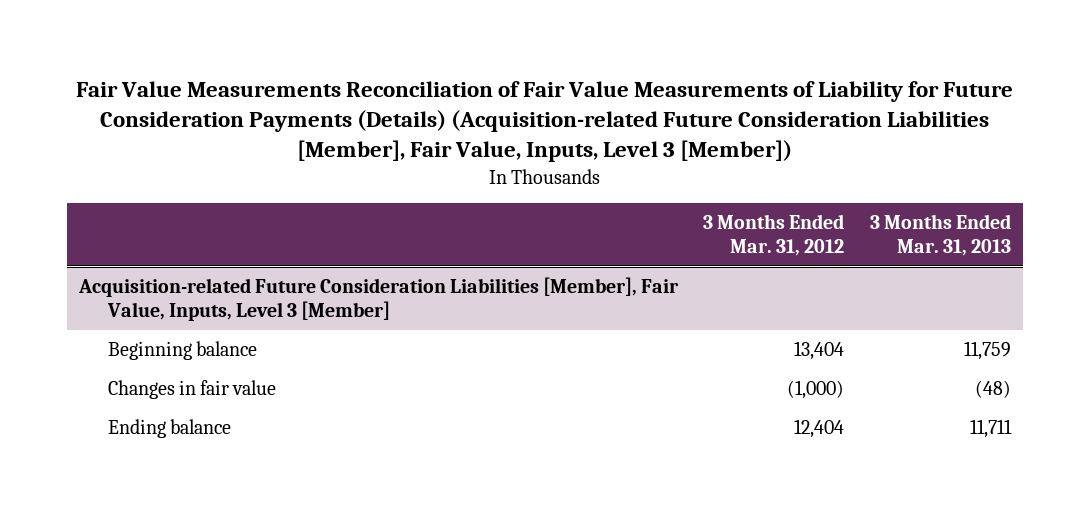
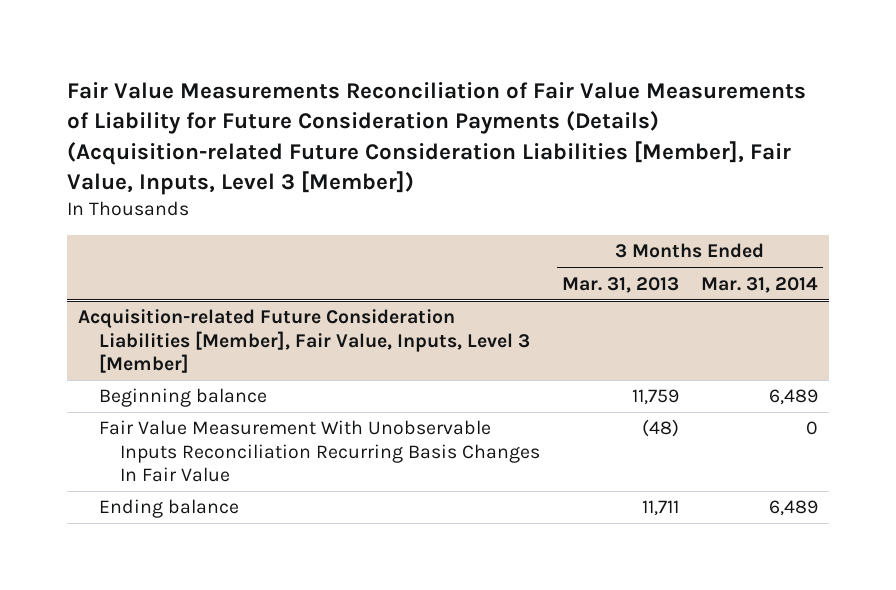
[703,214,845,257] 3 Months Ended Mar. 31, 2012 -> none
none -> [700,276,818,293] Mar. 31, 2014
[107,379,276,399] Changes in fair value -> none
none -> [99,420,541,482] Fair Value Measurement With Unobservable Inputs Reconciliation Recurring Basis Changes In Fair Value

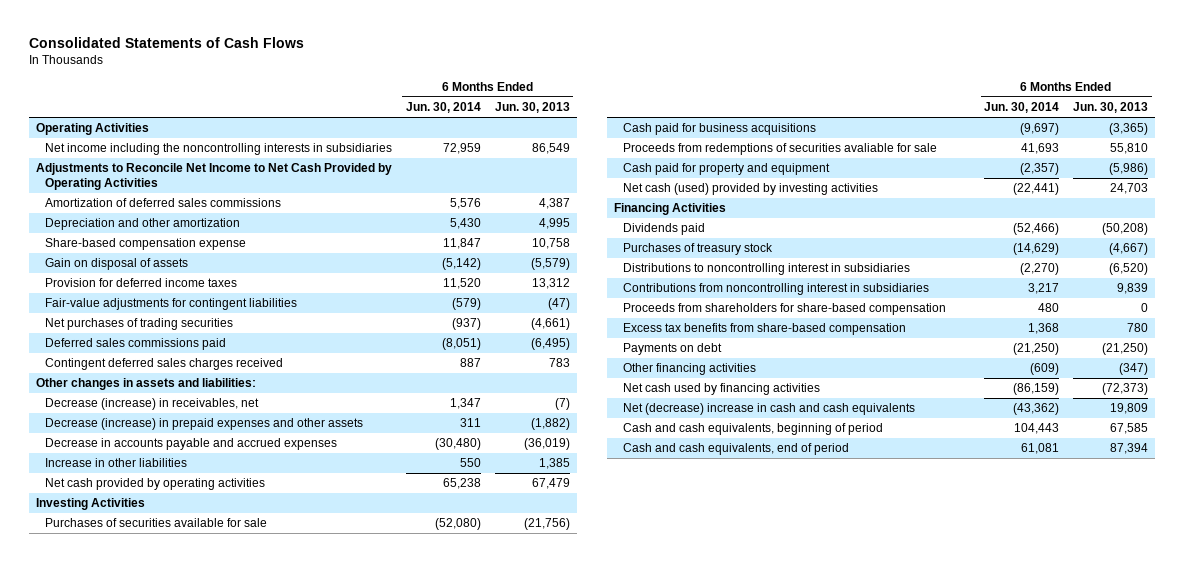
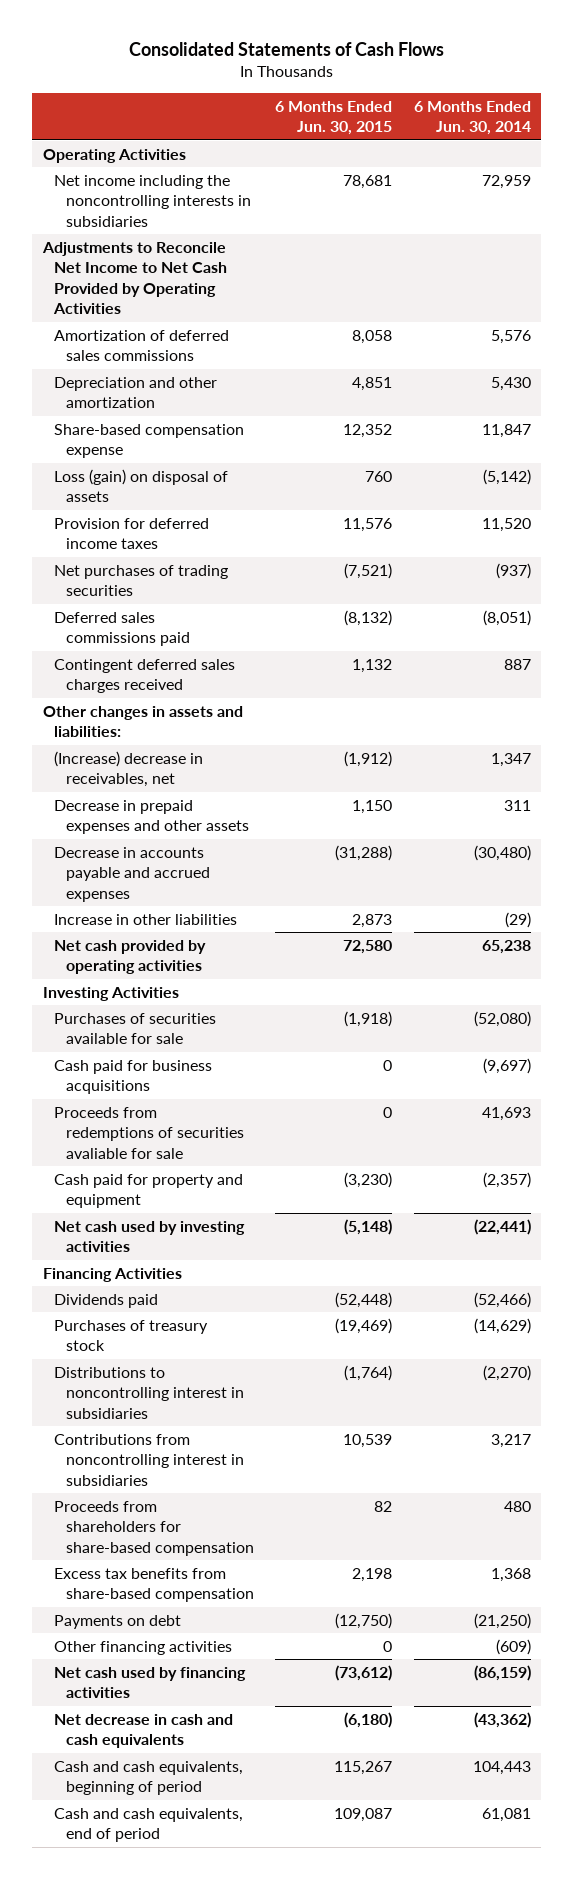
[494,102,570,114] Jun. 30, 2013 -> none
none -> [275,100,393,136] 6 Months Ended Jun. 30, 2015
[44,258,188,271] Gain on disposal of assets -> [54,468,229,503] Loss (gain) on disposal of assets
[44,298,297,311] Fair-value adjustments for contingent liabilities -> none
[44,398,259,411] Decrease (increase) in receivables, net -> [54,750,204,788] (Increase) decrease in receivables, net
[44,418,363,431] Decrease (increase) in prepaid expenses and other assets -> [54,799,249,835] Decrease in prepaid expenses and other assets
[459,458,481,468] 550 -> [504,911,531,928] (29)
[623,183,879,196] Net cash (used) provided by investing activities -> [54,1220,246,1253] Net cash used by investing activities
[623,403,916,416] Net (decrease) increase in cash and cash equivalents -> [54,1713,234,1749] Net decrease in cash and cash equivalents

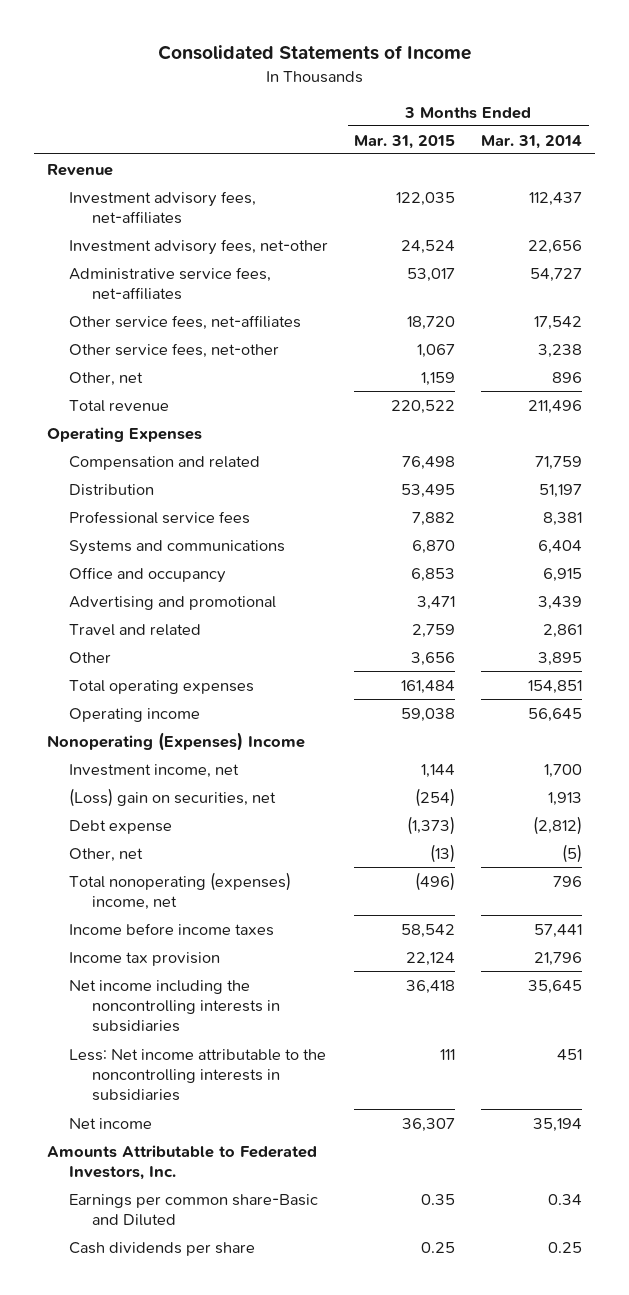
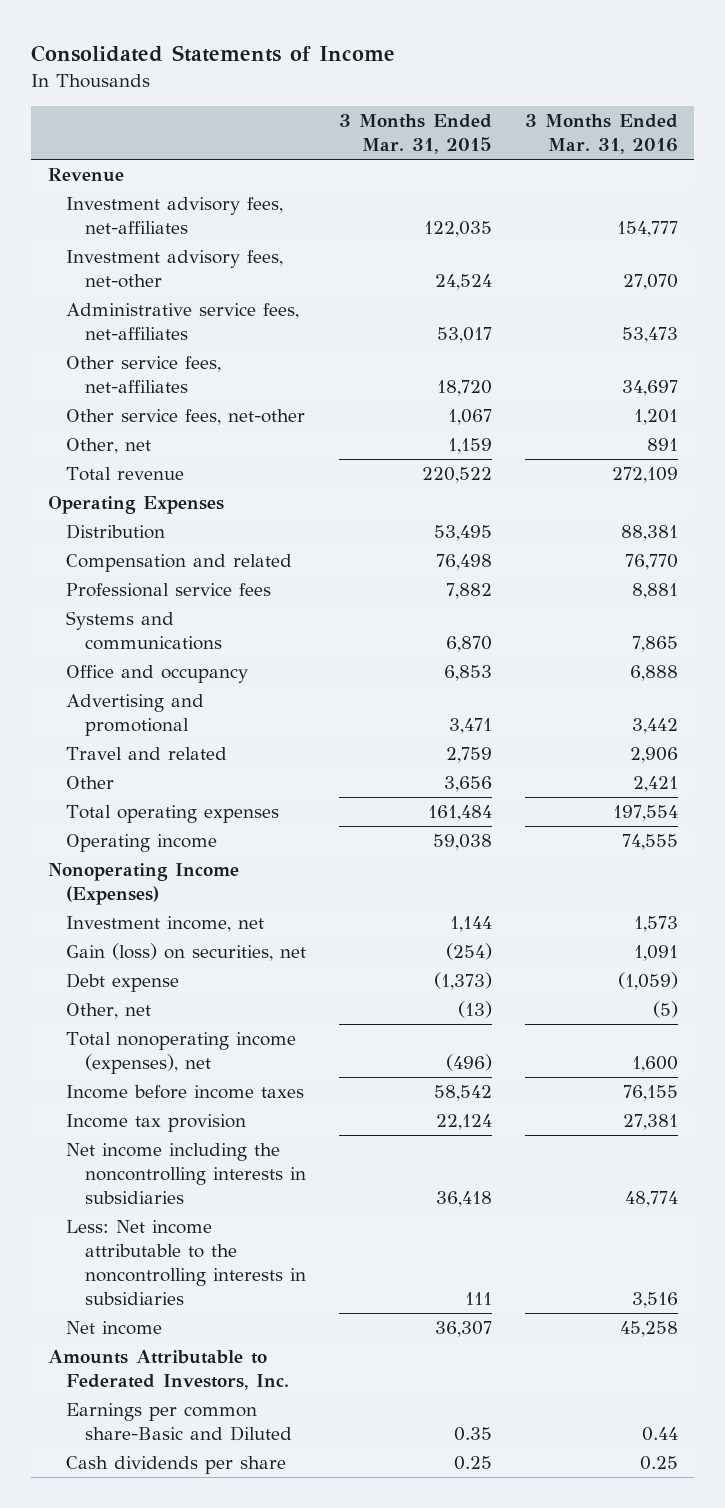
[481,134,583,149] Mar. 31, 2014 -> none
none -> [524,114,678,155] 3 Months Ended Mar. 31, 2016
[69,455,261,470] Compensation and related -> [66,554,293,573] Compensation and related
[46,731,305,751] Nonoperating (Expenses) Income -> [47,863,239,905] Nonoperating Income (Expenses)
[69,787,277,807] (Loss) gain on securities, net -> [66,943,307,962] Gain (loss) on securities, net
[69,871,292,910] Total nonoperating (expenses) income, net -> [66,1032,297,1074] Total nonoperating income (expenses), net

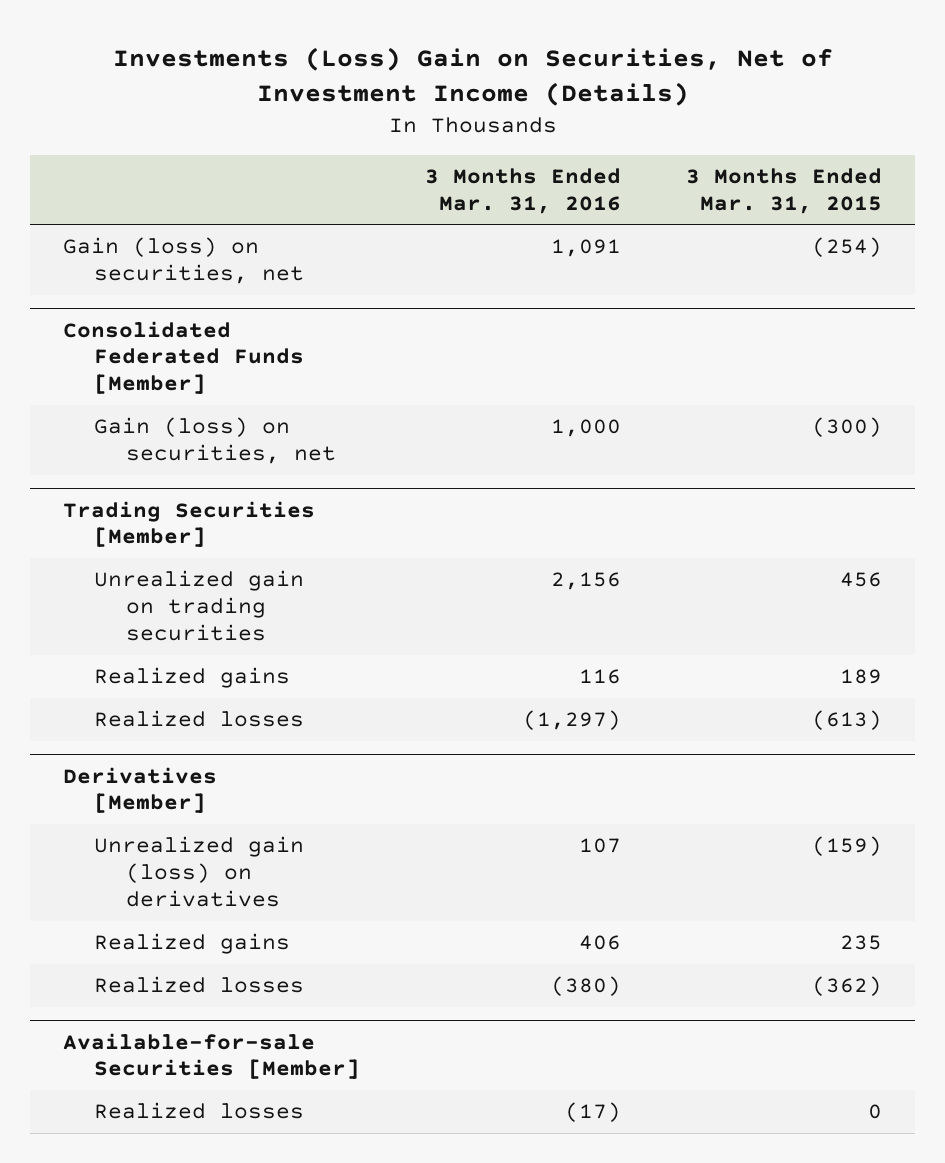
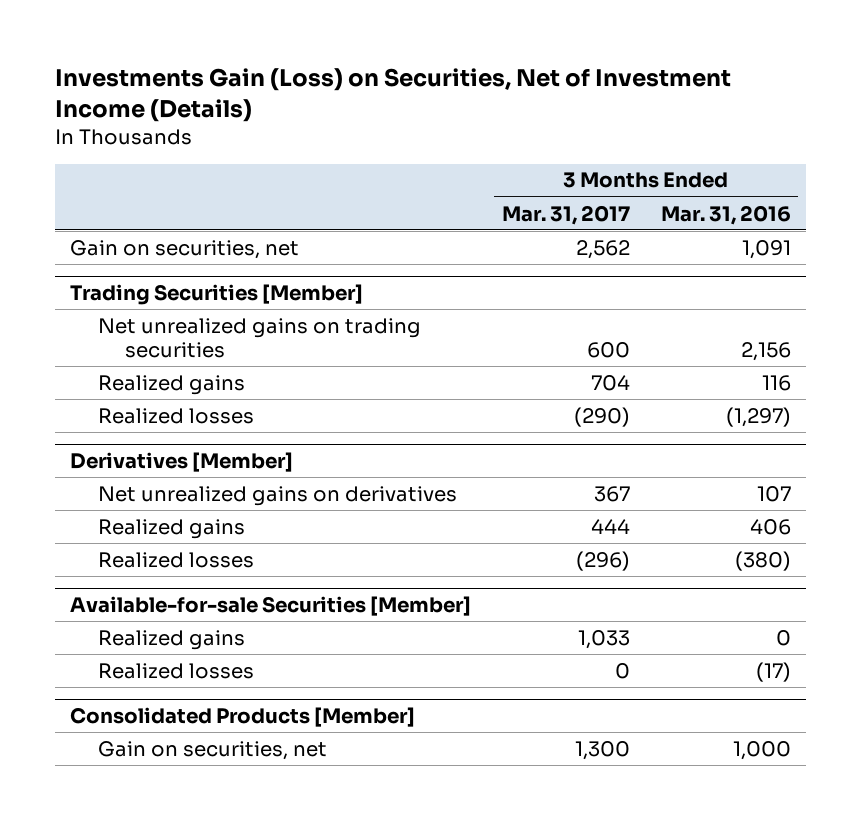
[112,46,833,107] Investments (Loss) Gain on Securities, Net of Investment Income (Details) -> [54,67,731,122] Investments Gain (Loss) on Securities, Net of Investment Income (Details)
[686,167,883,214] 3 Months Ended Mar. 31, 2015 -> none
none -> [501,204,630,225] Mar. 31, 2017
[62,320,305,395] Consolidated Federated Funds [Member] -> none
[94,417,336,465] Gain (loss) on securities, net -> none
[62,237,305,285] Gain (loss) on securities, net -> [70,239,300,259] Gain on securities, net
[94,570,305,641] Unrealized gain on trading securities -> [97,317,421,358] Net unrealized gains on trading securities
[94,836,305,907] Unrealized gain (loss) on derivatives -> [97,485,457,506] Net unrealized gains on derivatives
none -> [97,629,245,650] Realized gains
none -> [70,706,416,727] Consolidated Products [Member]
none -> [97,740,327,760] Gain on securities, net

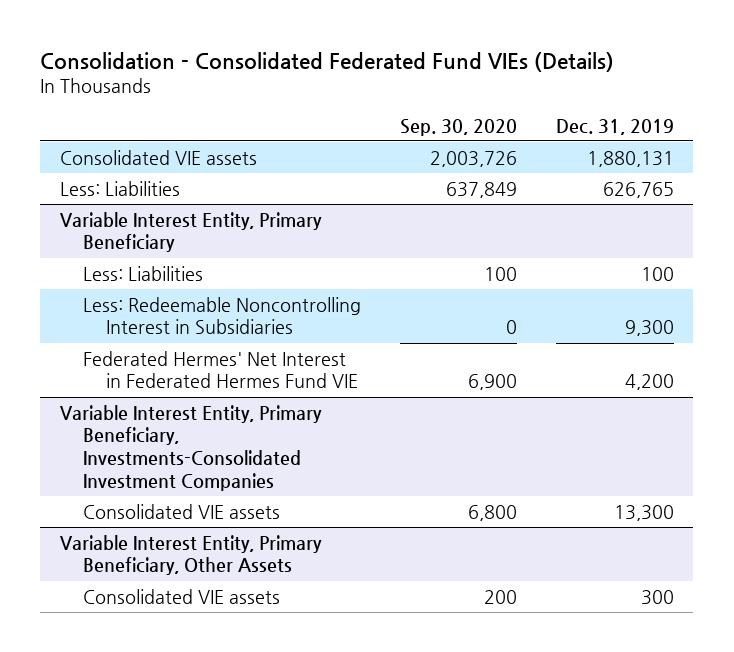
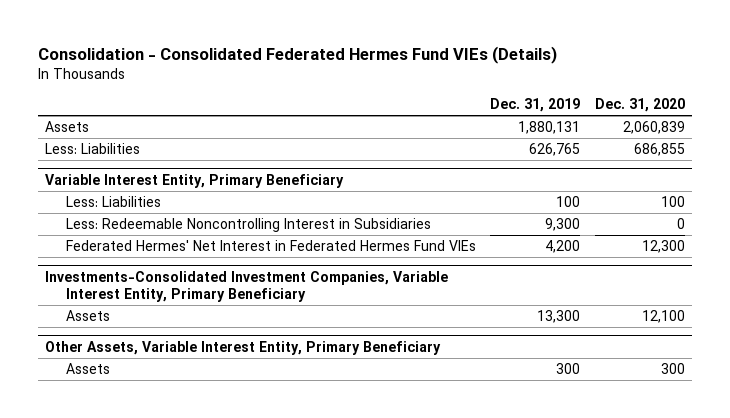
[40,52,615,73] Consolidation - Consolidated Federated Fund VIEs (Details) -> [37,45,557,64] Consolidation - Consolidated Federated Hermes Fund VIEs (Details)
[399,118,517,136] Sep. 30, 2020 -> none
none -> [595,98,686,113] Dec. 31, 2020
[59,149,257,165] Consolidated VIE assets -> [44,121,89,133] Assets
[83,350,359,389] Federated Hermes' Net Interest in Federated Hermes Fund VIE -> [65,240,476,252] Federated Hermes' Net Interest in Federated Hermes Fund VIEs
[59,404,322,491] Variable Interest Entity, Primary Beneficiary, Investments-Consolidated Investment Companies -> [44,270,448,303] Investments-Consolidated Investment Companies, Variable Interest Entity, Primary Beneficiary
[83,503,281,519] Consolidated VIE assets -> [65,310,110,322] Assets
[59,534,322,576] Variable Interest Entity, Primary Beneficiary, Other Assets -> [44,340,441,355] Other Assets, Variable Interest Entity, Primary Beneficiary
[83,588,281,604] Consolidated VIE assets -> [65,363,110,375] Assets

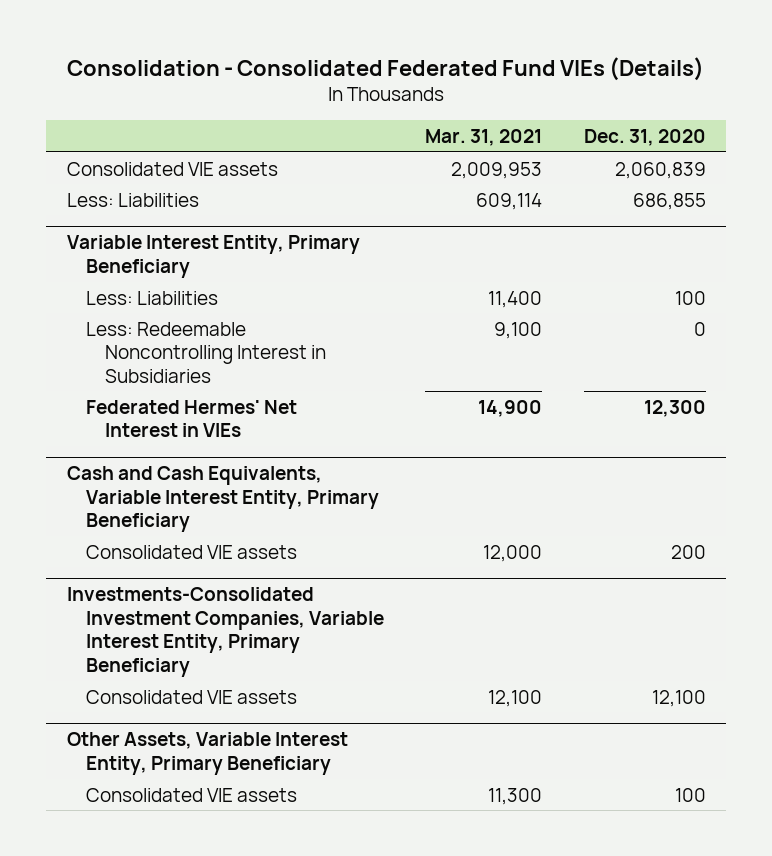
[37,45,557,64] Consolidation - Consolidated Federated Hermes Fund VIEs (Details) -> [67,56,705,81] Consolidation - Consolidated Federated Fund VIEs (Details)
[490,98,581,113] Dec. 31, 2019 -> none
none -> [425,129,543,147] Mar. 31, 2021
[44,121,89,133] Assets -> [66,161,278,176] Consolidated VIE assets
[65,240,476,252] Federated Hermes' Net Interest in Federated Hermes Fund VIEs -> [85,399,297,438] Federated Hermes' Net Interest in VIEs
none -> [66,466,379,533] Cash and Cash Equivalents, Variable Interest Entity, Primary Beneficiary
none -> [85,544,297,559] Consolidated VIE assets
[65,310,110,322] Assets -> [85,689,297,704] Consolidated VIE assets
[65,363,110,375] Assets -> [85,787,297,802] Consolidated VIE assets
[661,363,686,375] 300 -> [674,787,706,802] 100

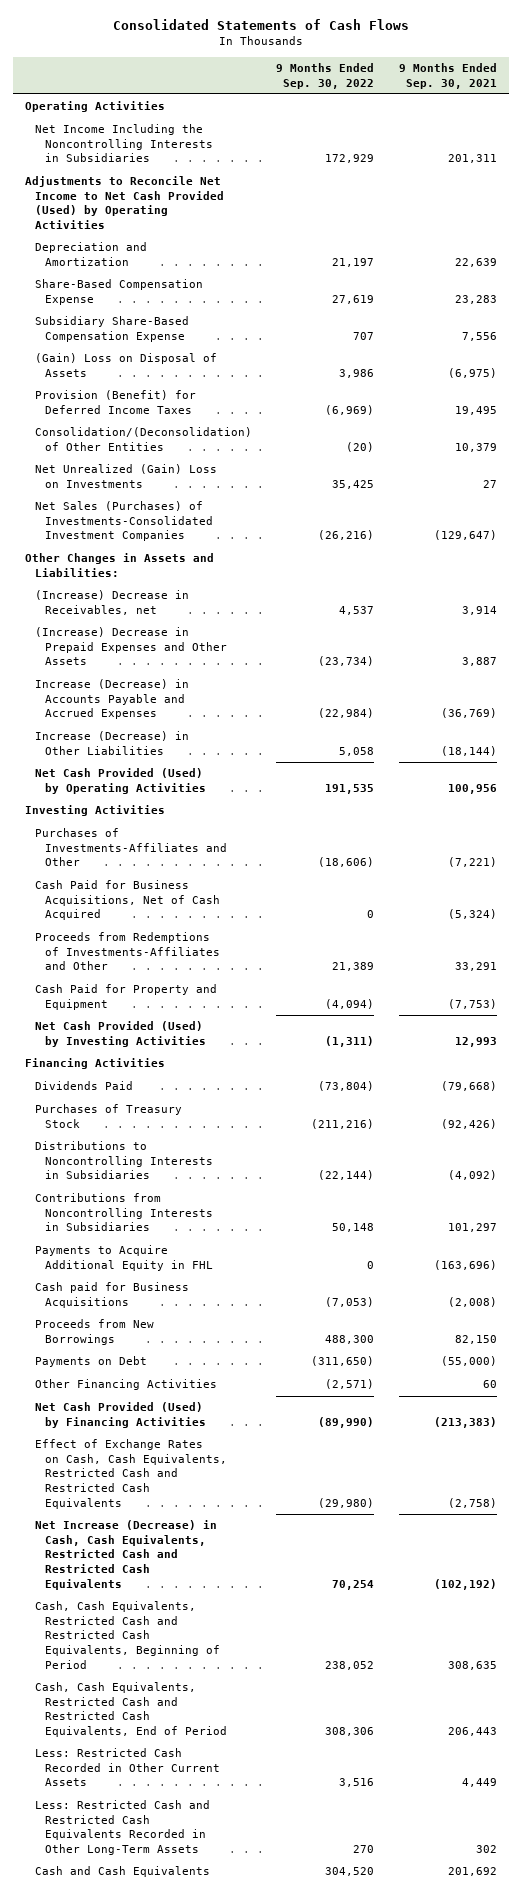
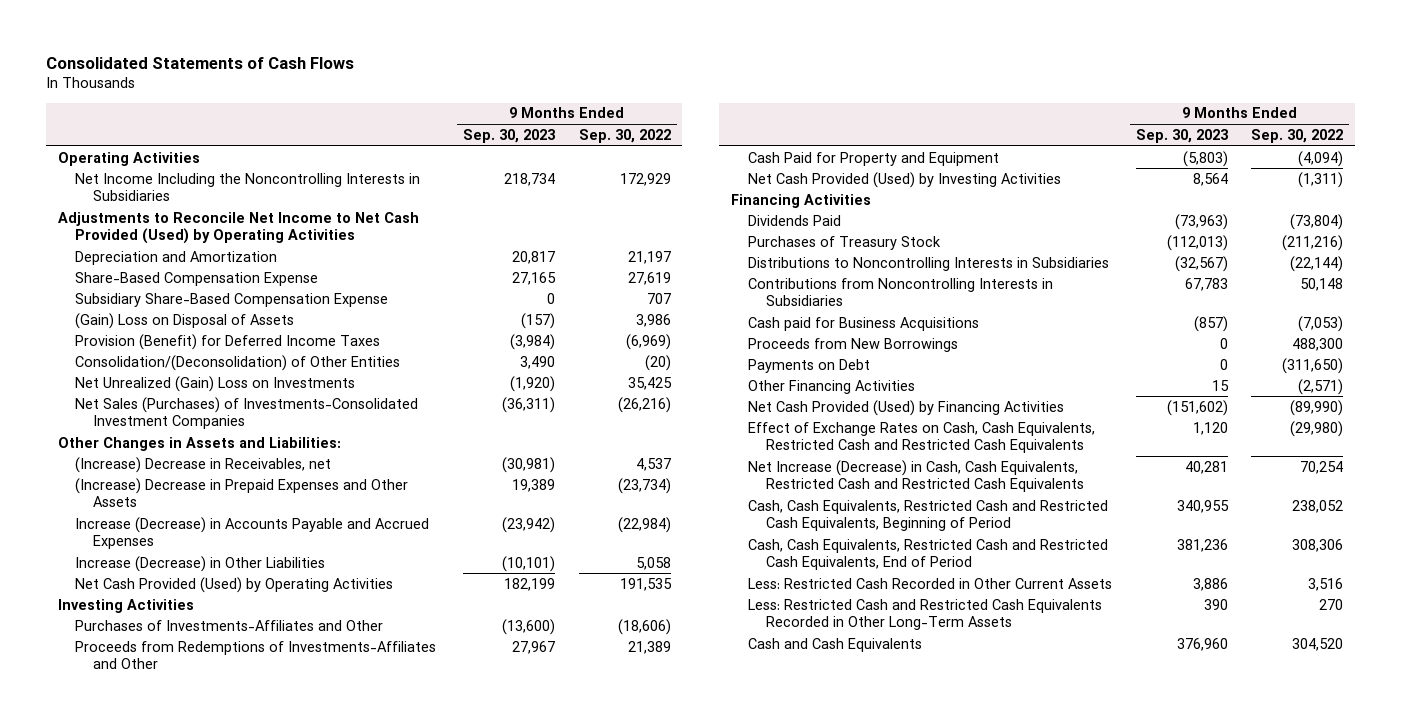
[398,63,497,89] 9 Months Ended Sep. 30, 2021 -> none
none -> [463,128,556,143] Sep. 30, 2023
[34,880,220,921] Cash Paid for Business Acquisitions, Net of Cash Acquired -> none
[34,1245,213,1271] Payments to Acquire Additional Equity in FHL -> none

